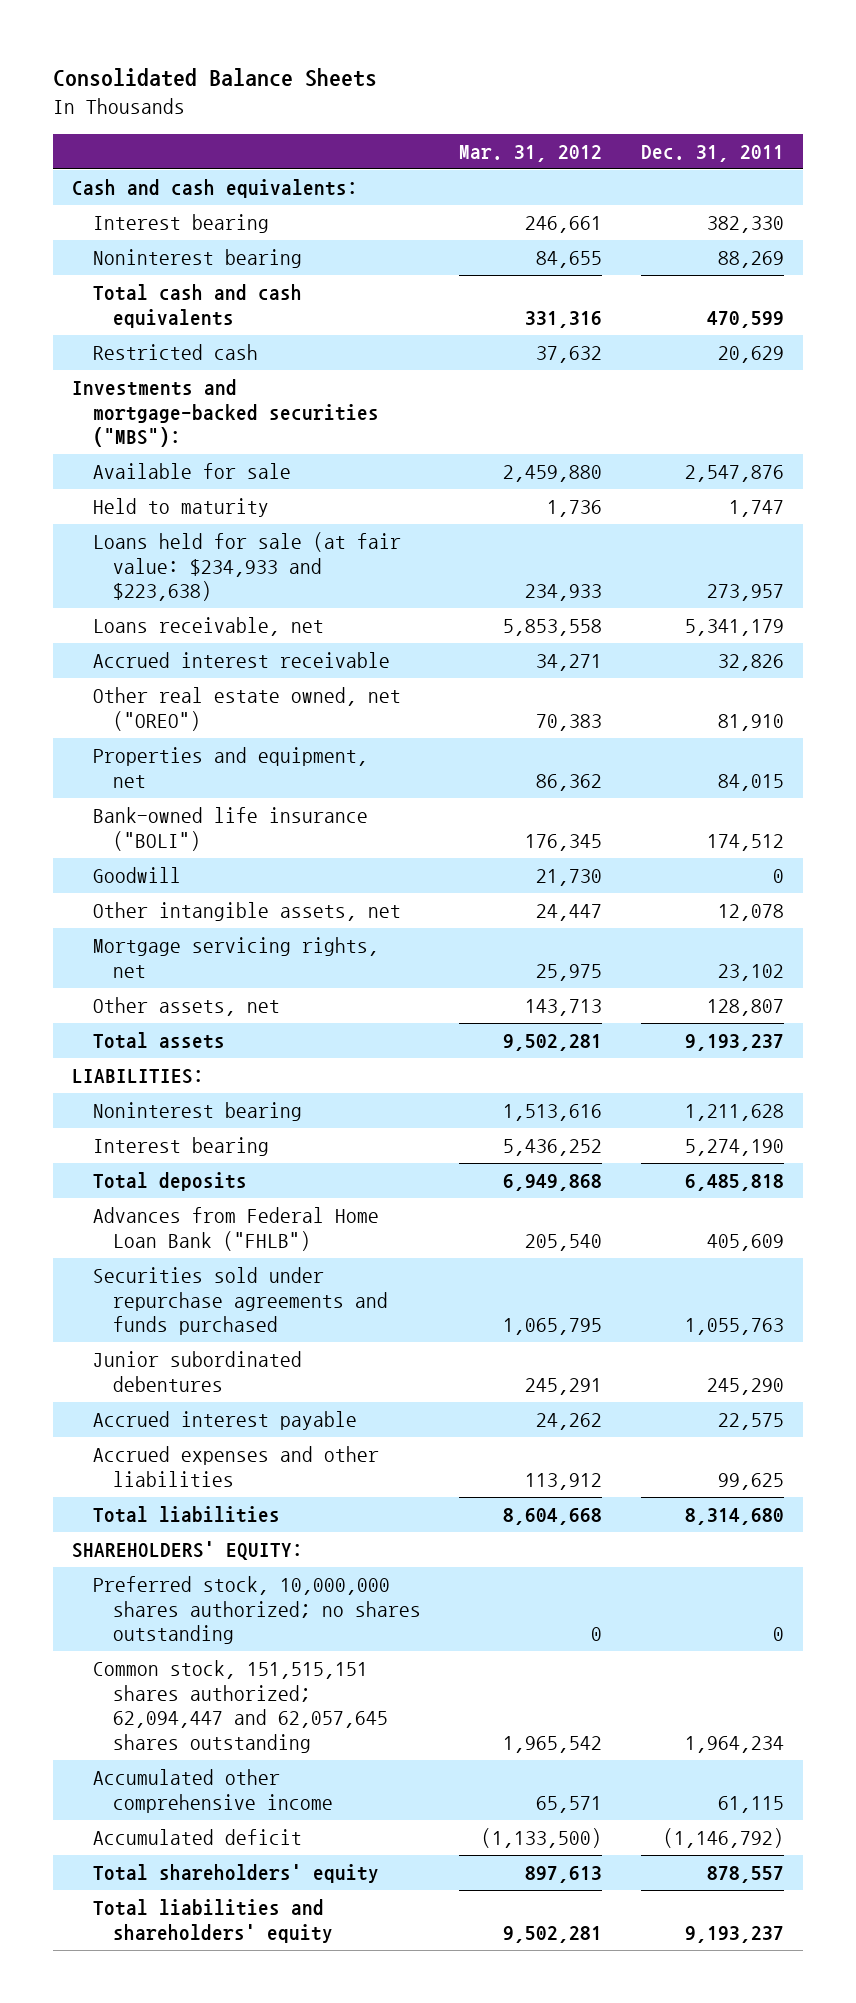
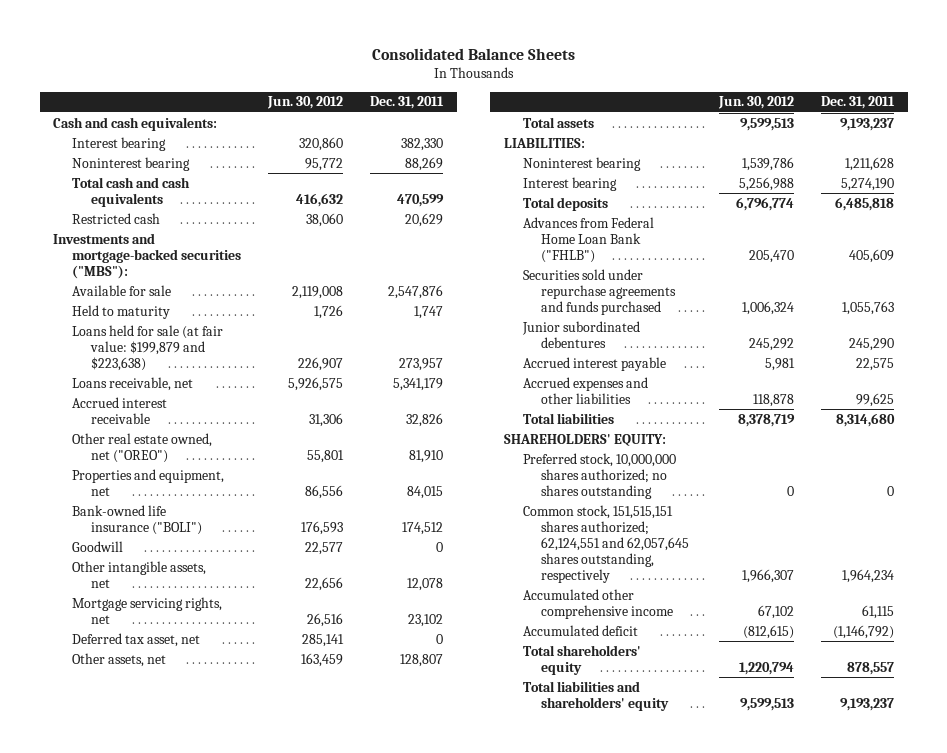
[459,144,603,162] Mar. 31, 2012 -> none
none -> [267,96,344,110] Jun. 30, 2012
[92,532,401,602] Loans held for sale (at fair value: $234,933 and $223,638) -> [72,324,224,371] Loans held for sale (at fair value: $199,879 and $223,638)
none -> [72,632,201,647] Deferred tax asset, net
[92,1660,389,1753] Common stock, 151,515,151 shares authorized; 62,094,447 and 62,057,645 shares outstanding -> [522,504,690,583] Common stock, 151,515,151 shares authorized; 62,124,551 and 62,057,645 shares outstanding, respectively

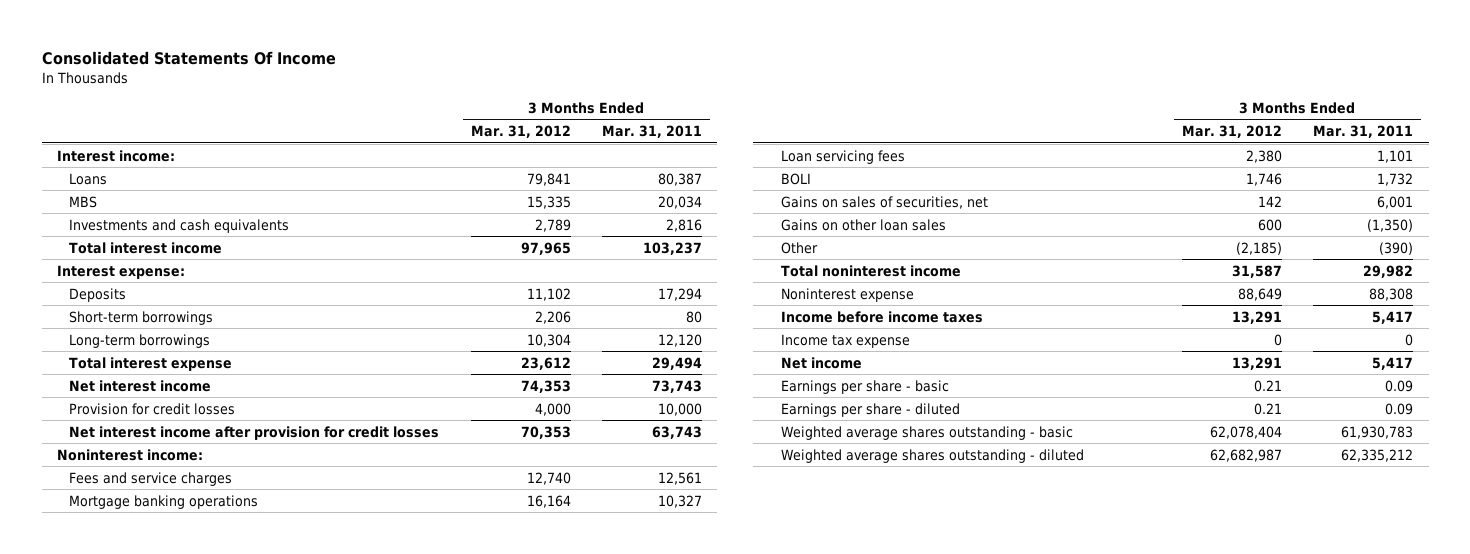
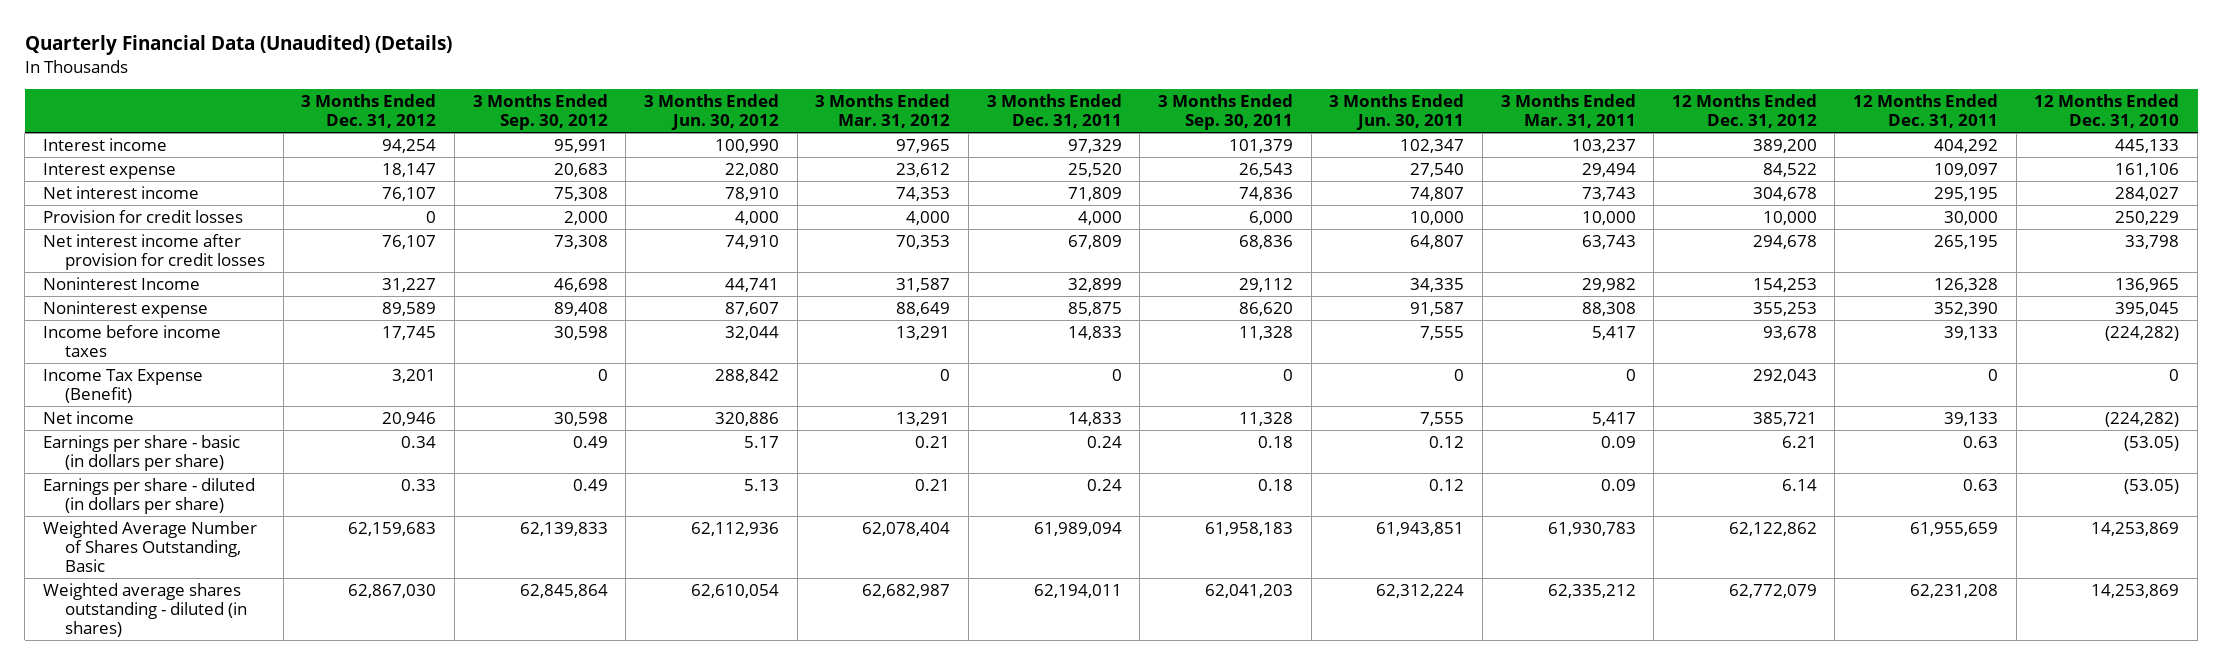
[41,50,336,65] Consolidated Statements Of Income -> [24,35,452,56] Quarterly Financial Data (Unaudited) (Details)
none -> [301,93,437,128] 3 Months Ended Dec. 31, 2012
none -> [472,93,608,130] 3 Months Ended Sep. 30, 2012
none -> [644,93,780,130] 3 Months Ended Jun. 30, 2012
none -> [986,93,1122,128] 3 Months Ended Dec. 31, 2011
none -> [1157,93,1293,130] 3 Months Ended Sep. 30, 2011
none -> [1329,93,1465,130] 3 Months Ended Jun. 30, 2011
none -> [1671,93,1817,128] 12 Months Ended Dec. 31, 2012
none -> [1853,93,1999,128] 12 Months Ended Dec. 31, 2011
none -> [2034,93,2180,128] 12 Months Ended Dec. 31, 2010
[57,149,176,162] Interest income: -> none
[69,172,108,185] Loans -> none
[69,195,98,208] MBS -> none
[69,218,290,233] Investments and cash equivalents -> none
[57,264,186,279] Interest expense: -> none
[69,287,127,302] Deposits -> none
[69,310,214,325] Short-term borrowings -> none
[69,333,211,348] Long-term borrowings -> none
[69,241,223,254] Total interest income -> [42,137,167,151] Interest income
[69,356,233,371] Total interest expense -> [42,162,176,179] Interest expense
[57,448,204,461] Noninterest income: -> none
[69,471,233,486] Fees and service charges -> none
[69,494,259,509] Mortgage banking operations -> none
[780,149,905,164] Loan servicing fees -> none
[780,172,811,185] BOLI -> none
[780,195,988,209] Gains on sales of securities, net -> none
[780,218,946,231] Gains on other loan sales -> none
[780,241,818,254] Other -> none
[780,264,961,277] Total noninterest income -> [42,276,200,290] Noninterest Income
[780,333,910,348] Income tax expense -> [42,368,203,403] Income Tax Expense (Benefit)
[780,379,949,394] Earnings per share - basic -> [42,434,240,471] Earnings per share - basic (in dollars per share)
[780,402,960,417] Earnings per share - diluted -> [42,477,255,514] Earnings per share - diluted (in dollars per share)
[780,425,1073,440] Weighted average shares outstanding - basic -> [42,520,257,573] Weighted Average Number of Shares Outstanding, Basic
[780,448,1084,463] Weighted average shares outstanding - diluted -> [42,582,248,638] Weighted average shares outstanding - diluted (in shares)

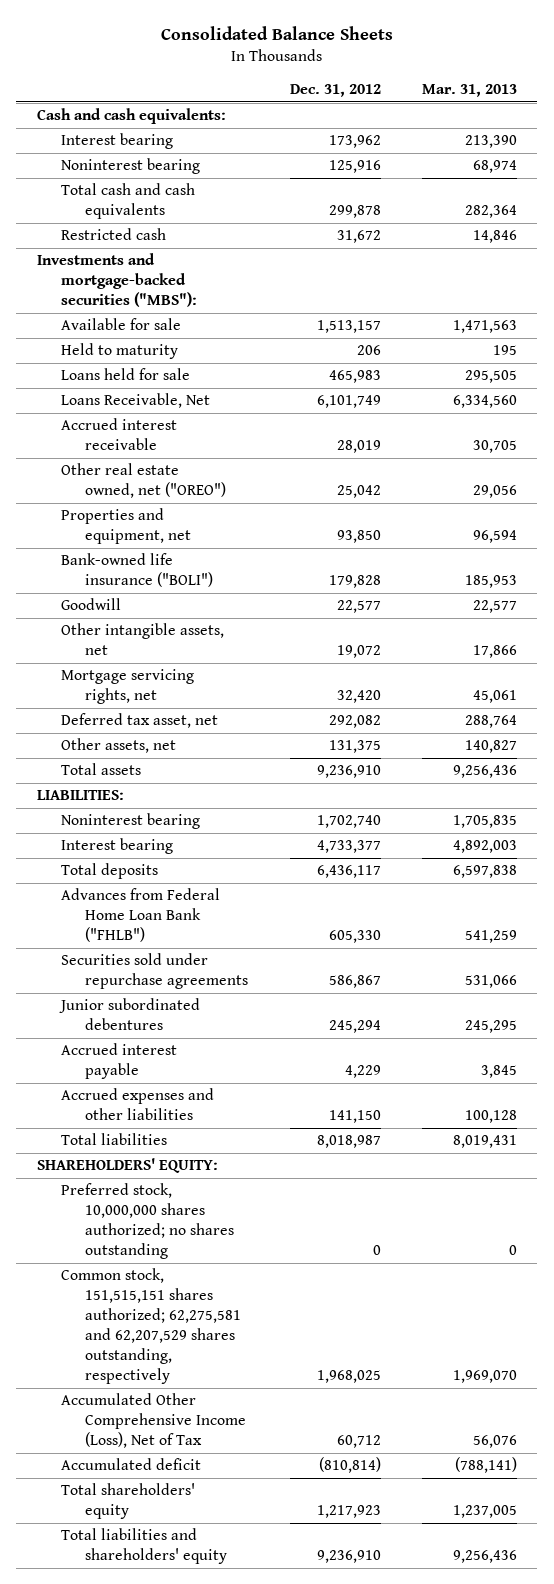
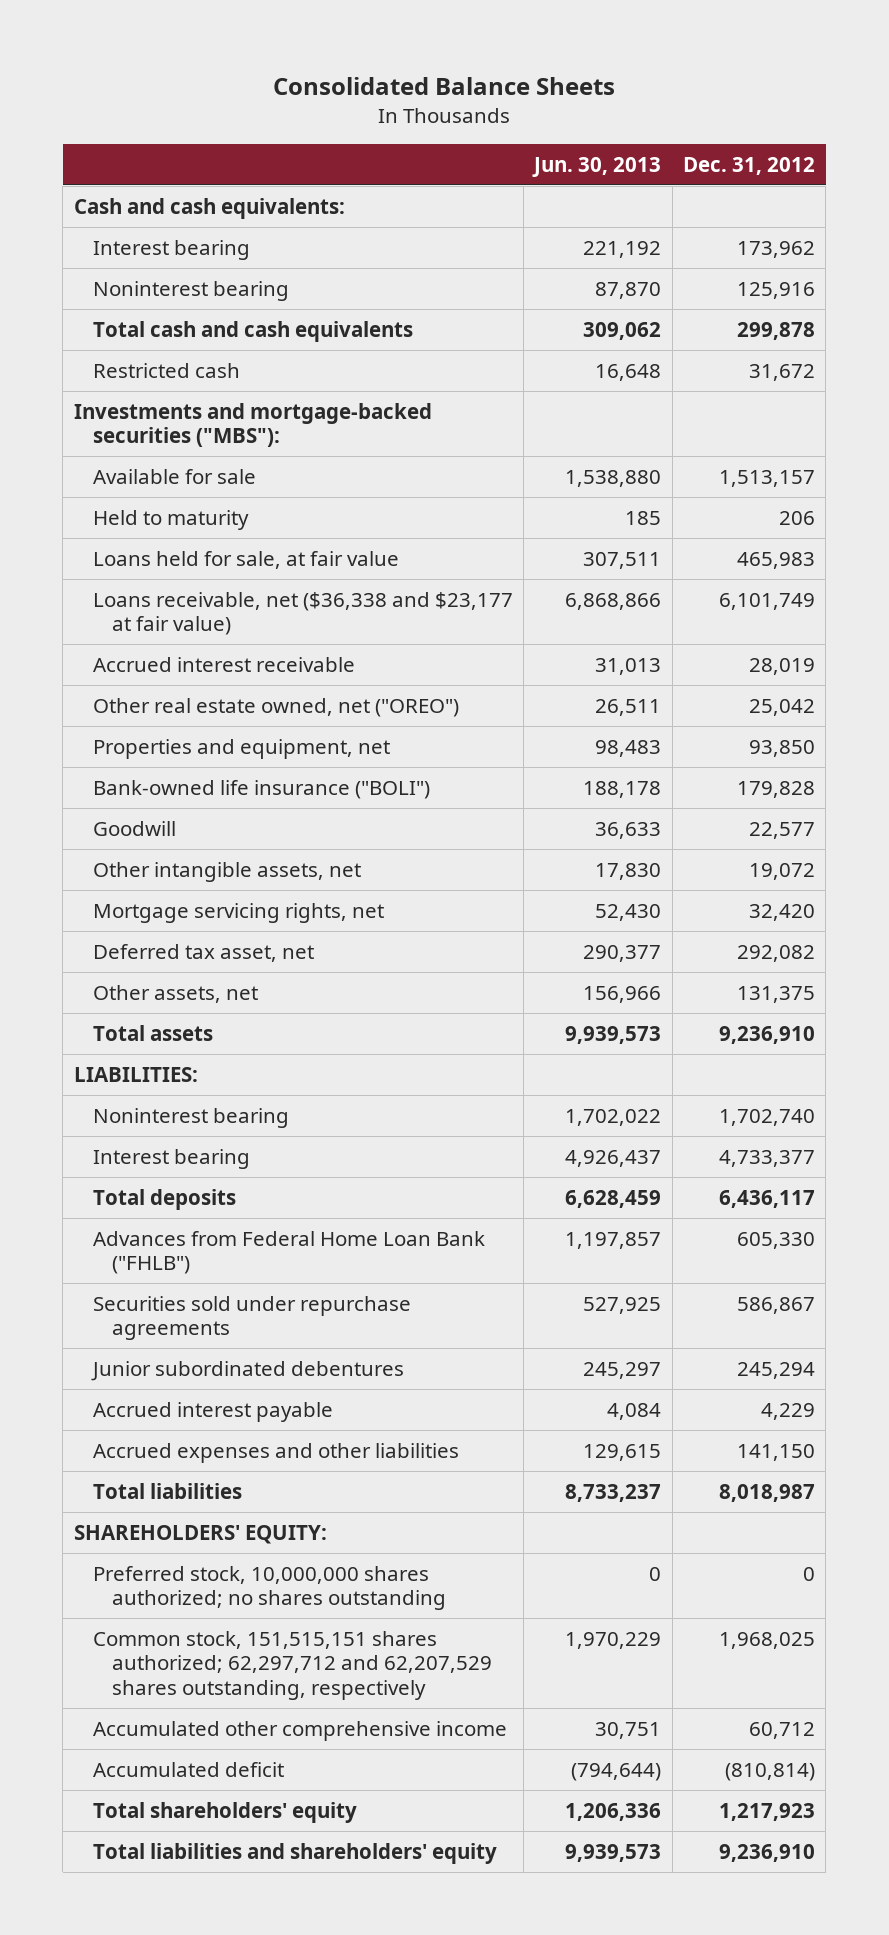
[421,83,517,97] Mar. 31, 2013 -> none
none -> [532,156,662,177] Jun. 30, 2013
[61,368,191,381] Loans held for sale -> [92,550,399,569] Loans held for sale, at fair value
[61,393,211,409] Loans Receivable, Net -> [92,591,513,636] Loans receivable, net ($36,338 and $23,177 at fair value)
[61,1268,242,1385] Common stock, 151,515,151 shares authorized; 62,275,581 and 62,207,529 shares outstanding, respectively -> [92,1630,492,1700] Common stock, 151,515,151 shares authorized; 62,297,712 and 62,207,529 shares outstanding, respectively
[61,1393,247,1449] Accumulated Other Comprehensive Income (Loss), Net of Tax -> [92,1720,507,1741] Accumulated other comprehensive income

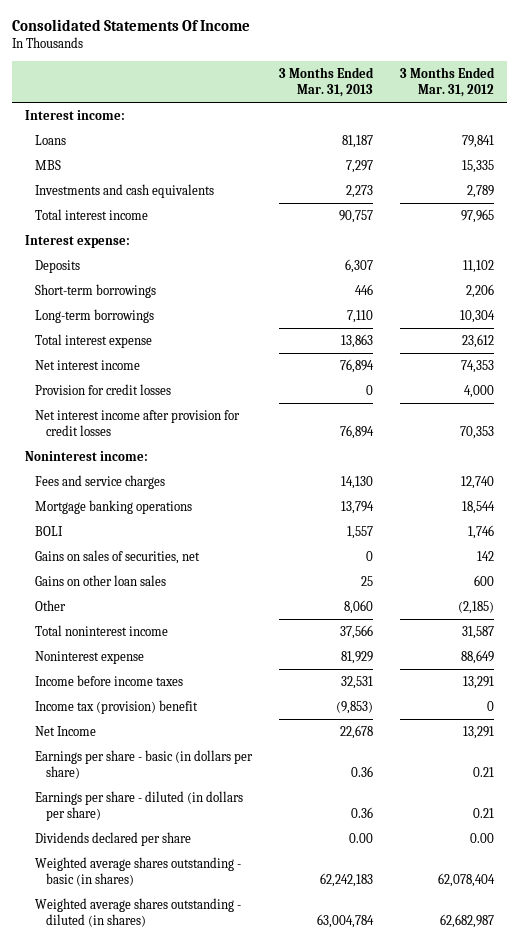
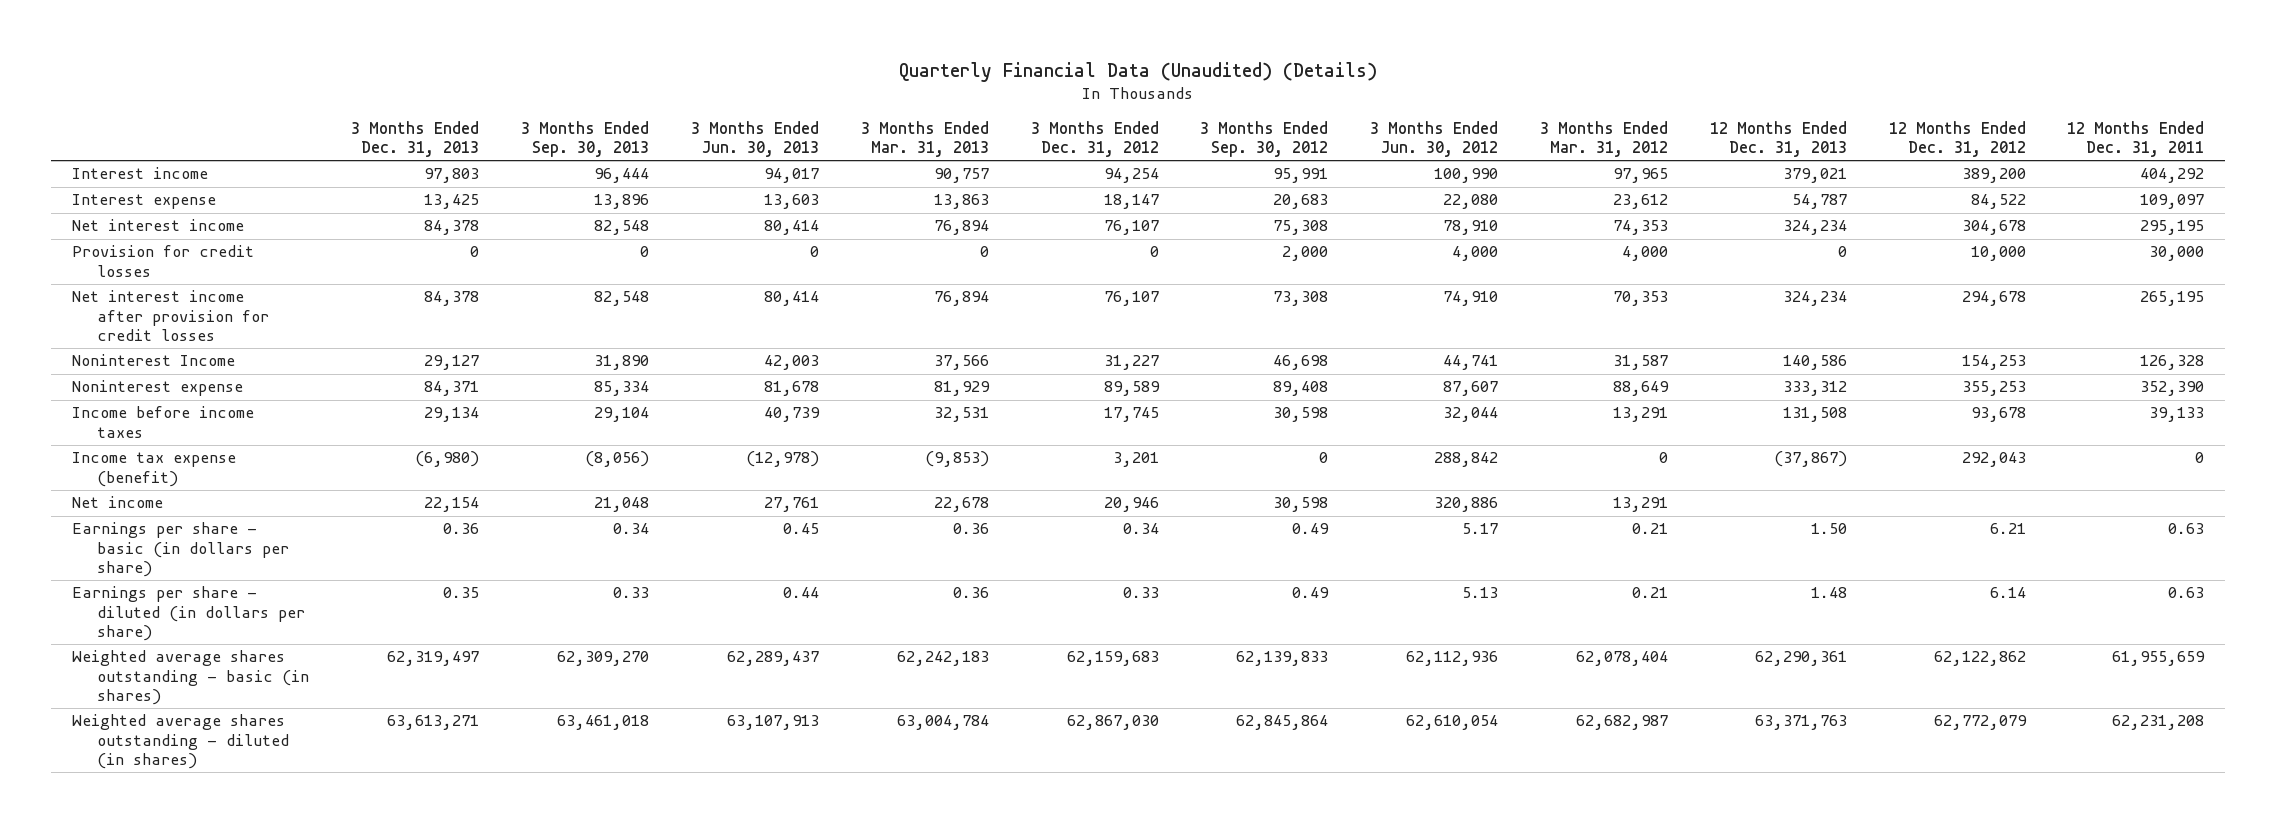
[11,19,250,32] Consolidated Statements Of Income -> [899,61,1378,82] Quarterly Financial Data (Unaudited) (Details)
none -> [351,121,480,158] 3 Months Ended Dec. 31, 2013
none -> [521,121,650,158] 3 Months Ended Sep. 30, 2013
none -> [690,121,819,158] 3 Months Ended Jun. 30, 2013
none -> [1030,121,1159,158] 3 Months Ended Dec. 31, 2012
none -> [1200,121,1329,158] 3 Months Ended Sep. 30, 2012
none -> [1370,121,1499,158] 3 Months Ended Jun. 30, 2012
none -> [1709,121,1847,158] 12 Months Ended Dec. 31, 2013
none -> [1888,121,2026,158] 12 Months Ended Dec. 31, 2012
none -> [2067,121,2205,158] 12 Months Ended Dec. 31, 2011
[24,109,125,120] Interest income: -> none
[35,134,67,145] Loans -> none
[35,159,62,170] MBS -> none
[35,183,215,198] Investments and cash equivalents -> none
[24,234,130,248] Interest expense: -> none
[35,259,81,273] Deposits -> none
[35,283,157,298] Short-term borrowings -> none
[35,308,155,323] Long-term borrowings -> none
[35,208,149,220] Total interest income -> [72,167,209,180] Interest income
[35,333,153,348] Total interest expense -> [72,194,217,210] Interest expense
[24,450,148,461] Noninterest income: -> none
[35,474,166,489] Fees and service charges -> none
[35,499,193,514] Mortgage banking operations -> none
[35,525,64,536] BOLI -> none
[35,549,201,564] Gains on sales of securities, net -> none
[35,574,167,586] Gains on other loan sales -> none
[35,599,67,611] Other -> none
[35,624,169,636] Total noninterest income -> [72,354,236,367] Noninterest Income
[35,699,199,714] Income tax (provision) benefit -> [72,452,237,487] Income tax expense (benefit)
[35,725,97,736] Net Income -> [72,496,164,509] Net income
[35,831,192,846] Dividends declared per share -> none

